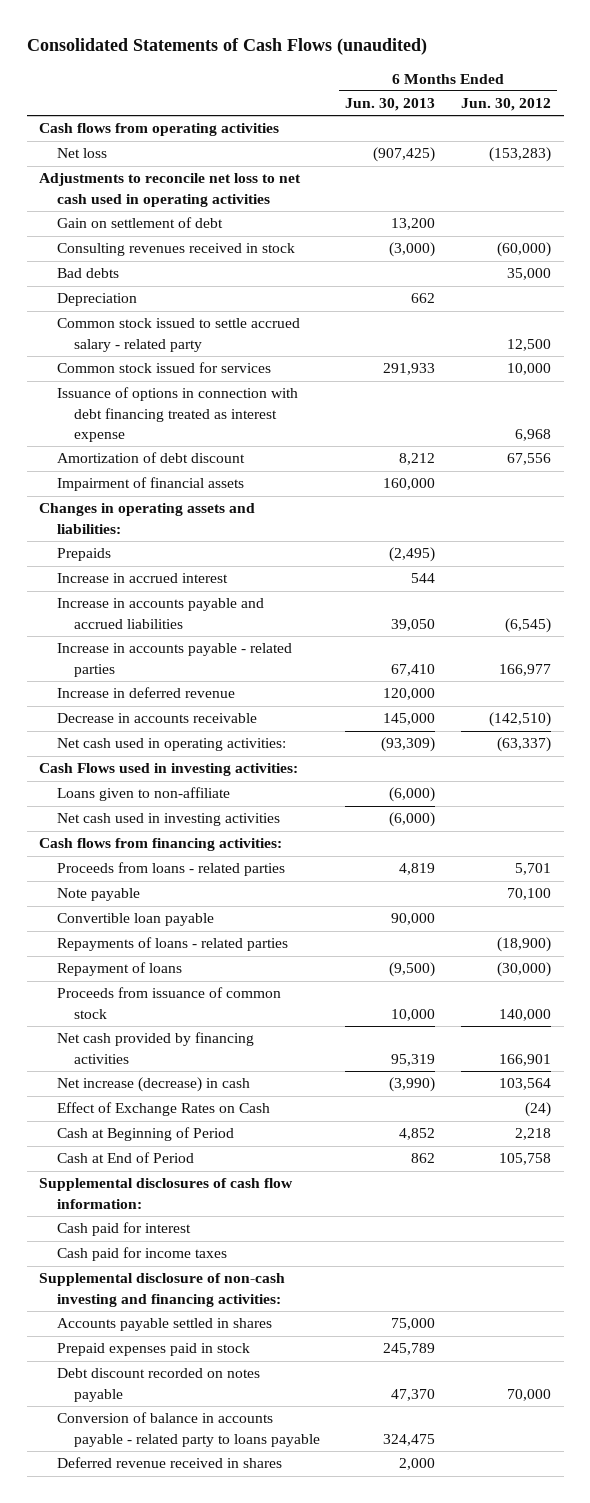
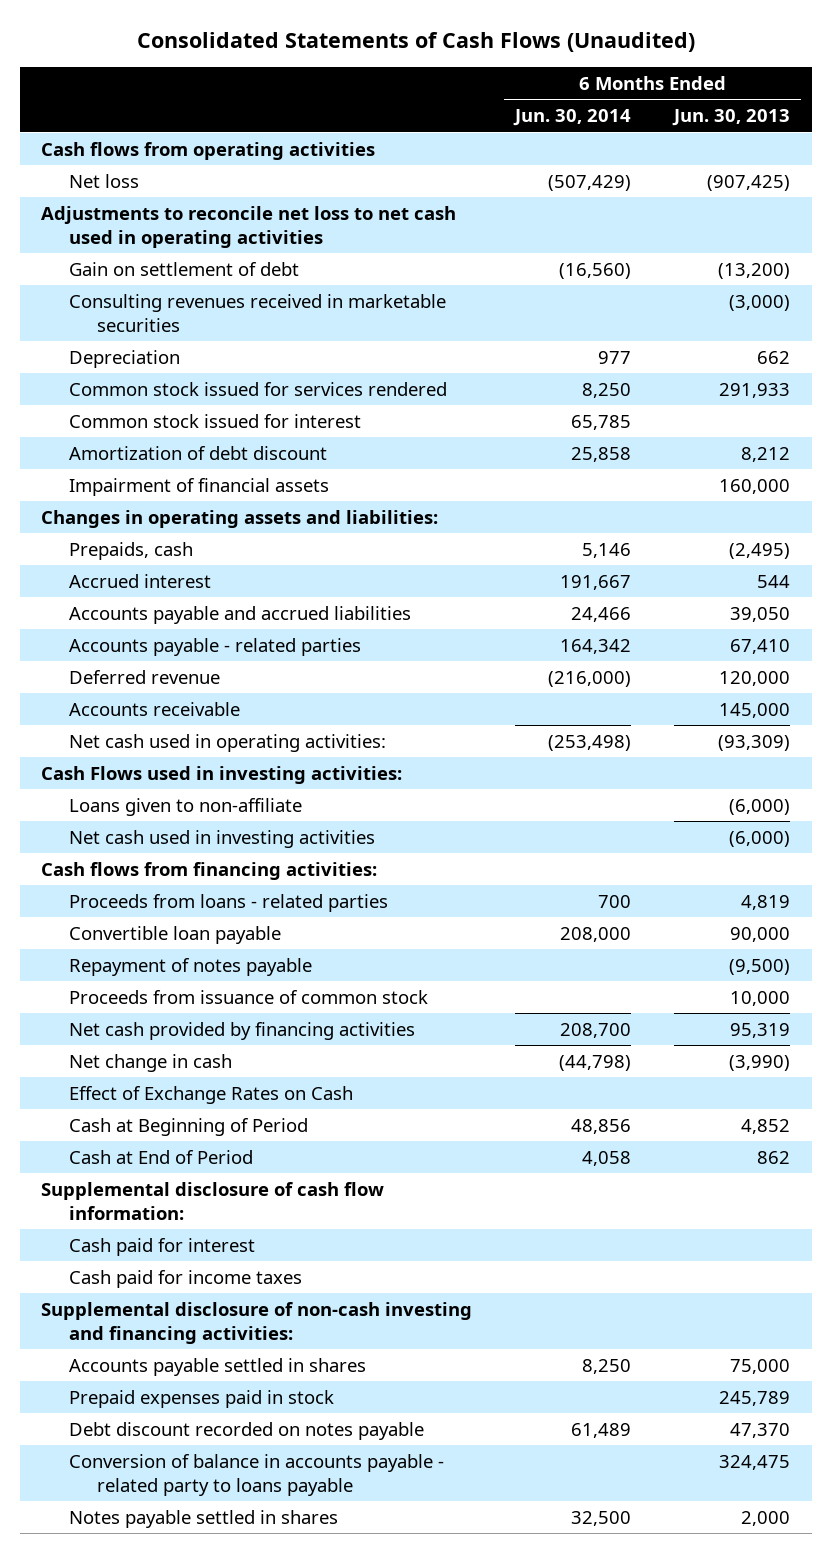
[26,37,427,55] Consolidated Statements of Cash Flows (unaudited) -> [136,32,695,53] Consolidated Statements of Cash Flows (Unaudited)
[461,98,552,112] Jun. 30, 2012 -> none
none -> [513,109,632,127] Jun. 30, 2014
[56,268,119,279] Bad debts -> none
[391,218,436,231] 13,200 -> [718,262,791,279] (13,200)
[56,243,295,257] Consulting revenues received in stock -> [68,293,446,332] Consulting revenues received in marketable securities
[56,318,300,352] Common stock issued to settle accrued salary - related party -> none
[56,387,298,442] Issuance of options in connection with debt financing treated as interest expense -> none
[56,362,271,374] Common stock issued for services -> [68,381,447,396] Common stock issued for services rendered
none -> [68,413,361,428] Common stock issued for interest
[56,548,111,562] Prepaids -> [68,541,193,560] Prepaids, cash
[56,573,228,584] Increase in accrued interest -> [68,573,211,588] Accrued interest
[56,598,264,629] Increase in accounts payable and accrued liabilities -> [68,605,411,624] Accounts payable and accrued liabilities
[56,643,292,677] Increase in accounts payable - related parties -> [68,637,361,656] Accounts payable - related parties
[56,687,235,699] Increase in deferred revenue -> [68,669,220,684] Deferred revenue
[56,713,257,724] Decrease in accounts receivable -> [68,701,240,716] Accounts receivable
[56,888,140,902] Note payable -> none
[56,937,288,952] Repayments of loans - related parties -> none
[56,962,182,977] Repayment of loans -> [68,957,312,976] Repayment of notes payable
[56,1077,250,1093] Net increase (decrease) in cash -> [68,1053,232,1072] Net change in cash
[39,1178,294,1209] Supplemental disclosures of cash flow information: -> [41,1181,385,1220] Supplemental disclosure of cash flow information:
[56,1457,282,1469] Deferred revenue received in shares -> none
none -> [68,1509,338,1528] Notes payable settled in shares

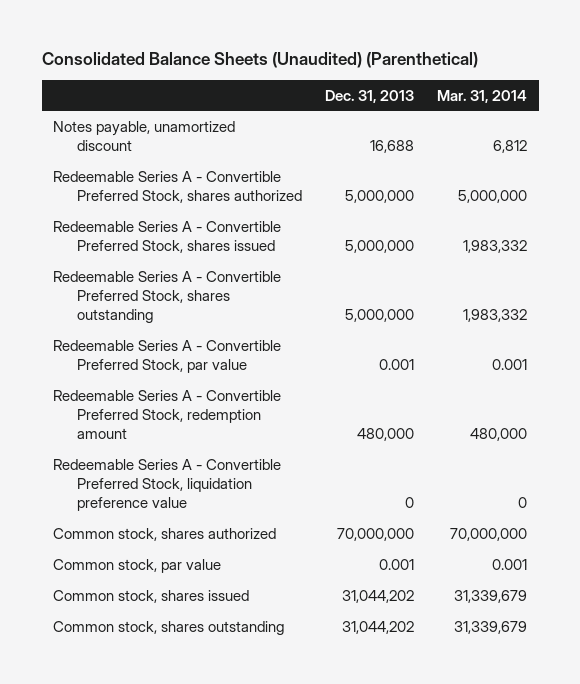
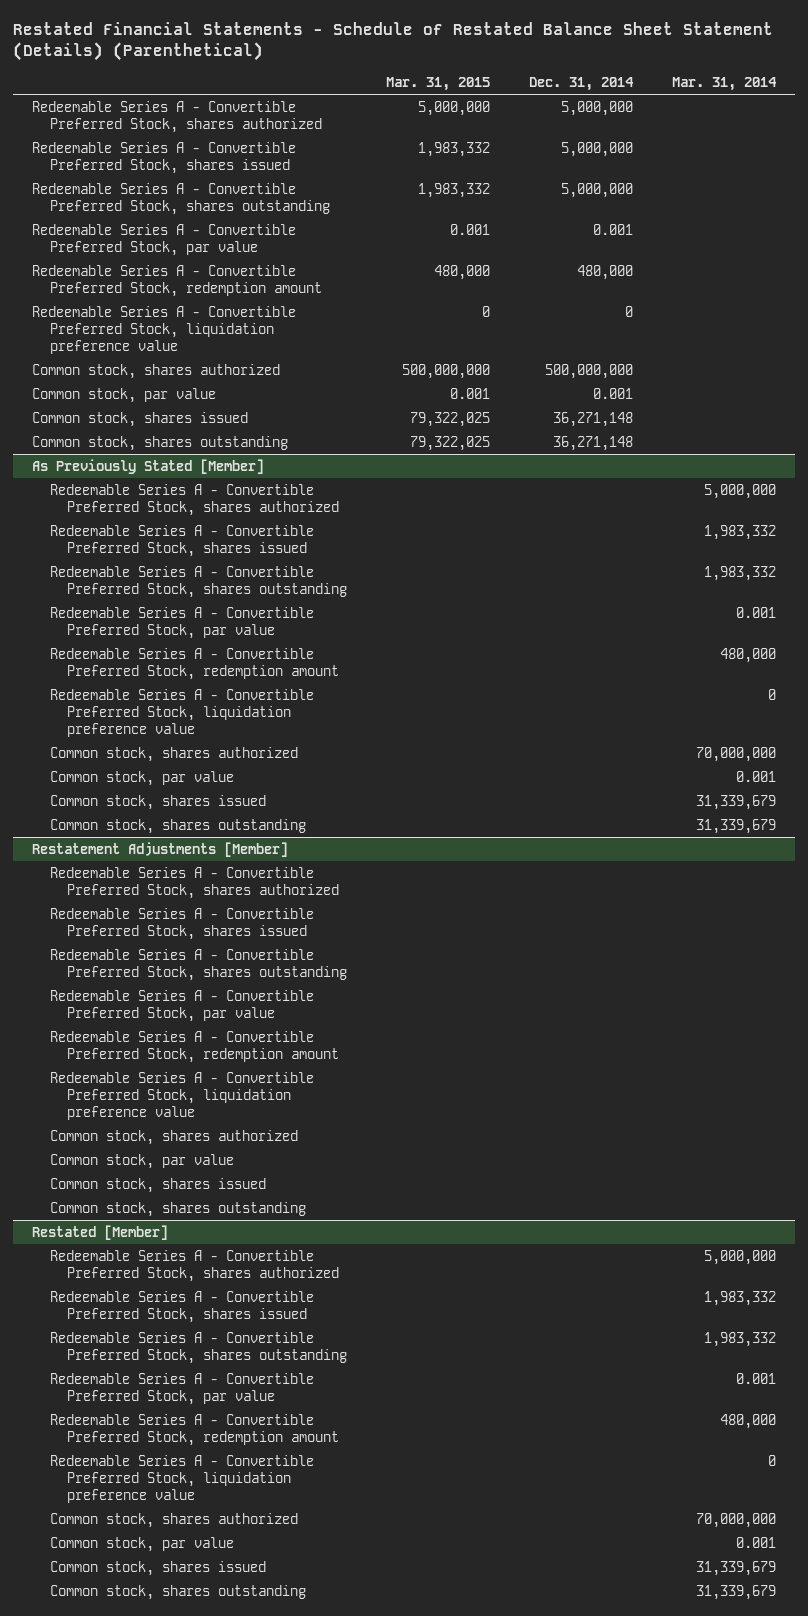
[41,51,478,68] Consolidated Balance Sheets (Unaudited) (Parenthetical) -> [12,21,773,62] Restated Financial Statements - Schedule of Restated Balance Sheet Statement (Details) (Parenthetical)
[325,89,415,103] Dec. 31, 2013 -> none
none -> [385,77,490,92] Mar. 31, 2015
none -> [528,77,634,92] Dec. 31, 2014
[53,120,236,151] Notes payable, unamortized discount -> none
none -> [32,100,322,134] Redeemable Series A - Convertible Preferred Stock, shares authorized
none -> [32,141,297,175] Redeemable Series A - Convertible Preferred Stock, shares issued
none -> [32,182,330,216] Redeemable Series A - Convertible Preferred Stock, shares outstanding
none -> [32,223,297,257] Redeemable Series A - Convertible Preferred Stock, par value
none -> [32,264,322,298] Redeemable Series A - Convertible Preferred Stock, redemption amount
none -> [32,305,297,355] Redeemable Series A - Convertible Preferred Stock, liquidation preference value
none -> [32,363,281,379] Common stock, shares authorized
none -> [32,387,217,403] Common stock, par value
none -> [32,411,249,427] Common stock, shares issued
none -> [32,435,289,451] Common stock, shares outstanding
none -> [32,458,265,474] As Previously Stated [Member]
none -> [32,841,289,857] Restatement Adjustments [Member]
none -> [49,866,339,900] Redeemable Series A - Convertible Preferred Stock, shares authorized
none -> [49,907,314,941] Redeemable Series A - Convertible Preferred Stock, shares issued
none -> [49,948,347,982] Redeemable Series A - Convertible Preferred Stock, shares outstanding
none -> [49,989,314,1023] Redeemable Series A - Convertible Preferred Stock, par value
none -> [49,1030,339,1064] Redeemable Series A - Convertible Preferred Stock, redemption amount
none -> [49,1071,314,1121] Redeemable Series A - Convertible Preferred Stock, liquidation preference value
none -> [49,1129,298,1145] Common stock, shares authorized
none -> [49,1153,234,1169] Common stock, par value
none -> [49,1177,266,1193] Common stock, shares issued
none -> [49,1201,306,1217] Common stock, shares outstanding
none -> [32,1224,169,1240] Restated [Member]
none -> [49,1249,339,1283] Redeemable Series A - Convertible Preferred Stock, shares authorized
none -> [49,1290,314,1324] Redeemable Series A - Convertible Preferred Stock, shares issued
none -> [49,1331,347,1365] Redeemable Series A - Convertible Preferred Stock, shares outstanding
none -> [49,1372,314,1406] Redeemable Series A - Convertible Preferred Stock, par value
none -> [49,1413,339,1447] Redeemable Series A - Convertible Preferred Stock, redemption amount
none -> [49,1454,314,1504] Redeemable Series A - Convertible Preferred Stock, liquidation preference value
none -> [49,1512,298,1528] Common stock, shares authorized
none -> [49,1536,234,1552] Common stock, par value
none -> [49,1560,266,1576] Common stock, shares issued
none -> [49,1584,306,1600] Common stock, shares outstanding

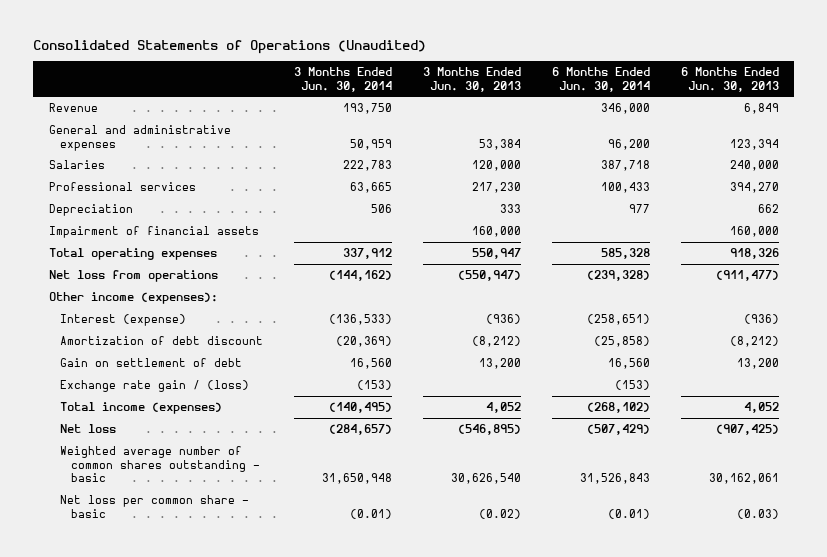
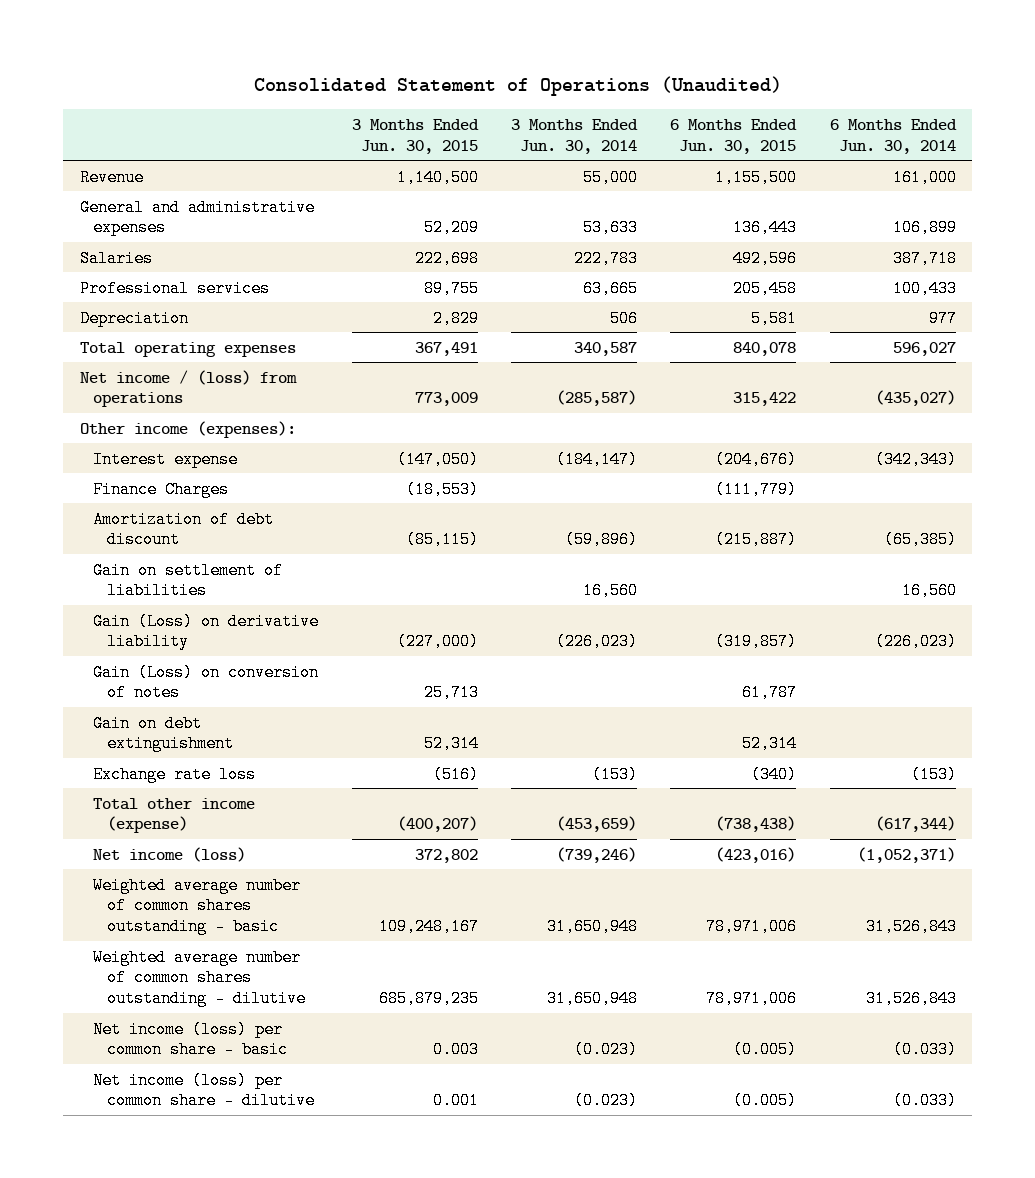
[32,40,426,55] Consolidated Statements of Operations (Unaudited) -> [253,76,782,97] Consolidated Statement of Operations (Unaudited)
[422,67,521,92] 3 Months Ended Jun. 30, 2013 -> none
[680,67,779,92] 6 Months Ended Jun. 30, 2013 -> none
none -> [351,118,479,154] 3 Months Ended Jun. 30, 2015
none -> [670,118,798,154] 6 Months Ended Jun. 30, 2015
[342,103,392,115] 193,750 -> [583,168,639,186] 55,000
[600,103,650,115] 346,000 -> [892,168,957,186] 161,000
[349,138,392,150] 50,959 -> [583,219,639,237] 53,633
[607,138,650,150] 96,200 -> [892,219,957,237] 106,899
[48,226,259,239] Impairment of financial assets -> none
[342,248,392,260] 337,912 -> [574,341,638,356] 340,587
[600,248,650,260] 585,328 -> [892,341,956,356] 596,027
[48,270,218,283] Net loss from operations -> [79,369,297,408] Net income / (loss) from operations
[328,270,392,282] (144,162) -> [556,390,638,407] (285,587)
[586,270,650,282] (239,328) -> [874,390,956,407] (435,027)
[59,314,186,327] Interest (expense) -> [93,450,239,468] Interest expense
[328,314,392,326] (136,533) -> [556,450,639,468] (184,147)
[586,314,650,326] (258,651) -> [874,450,957,468] (342,343)
none -> [93,480,230,498] Finance Charges
[335,336,392,348] (20,369) -> [565,531,639,549] (59,896)
[593,336,650,348] (25,858) -> [883,531,957,549] (65,385)
[59,358,242,368] Gain on settlement of debt -> [93,561,284,600] Gain on settlement of liabilities
none -> [93,612,320,651] Gain (Loss) on derivative liability
none -> [93,663,320,702] Gain (Loss) on conversion of notes
none -> [93,714,235,753] Gain on debt extinguishment
[59,380,249,393] Exchange rate gain / (loss) -> [93,765,257,783] Exchange rate loss
[59,402,222,415] Total income (expenses) -> [93,797,256,834] Total other income (expense)
[328,402,392,414] (140,495) -> [556,816,638,833] (453,659)
[586,402,650,414] (268,102) -> [874,816,956,833] (617,344)
[59,424,116,434] Net loss -> [93,846,247,862] Net income (loss)
[328,424,392,436] (284,657) -> [556,846,638,863] (739,246)
[586,424,650,436] (507,429) -> [856,846,956,863] (1,052,371)
none -> [93,948,307,1008] Weighted average number of common shares outstanding - dilutive
[59,495,249,518] Net loss per common share - basic -> [93,1020,289,1059] Net income (loss) per common share - basic
[349,508,392,519] (0.01) -> [574,1041,639,1059] (0.023)
[607,508,650,519] (0.01) -> [892,1041,957,1059] (0.033)
none -> [93,1071,316,1110] Net income (loss) per common share - dilutive

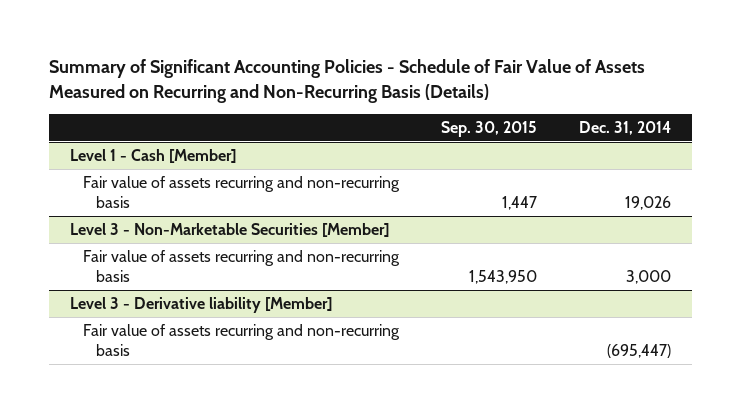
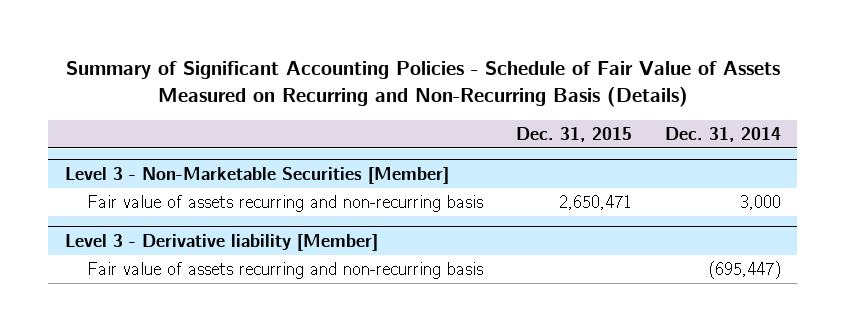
[440,120,537,137] Sep. 30, 2015 -> none
none -> [515,126,632,142] Dec. 31, 2015
[69,149,236,164] Level 1 - Cash [Member] -> none
[82,176,400,209] Fair value of assets recurring and non-recurring basis -> none

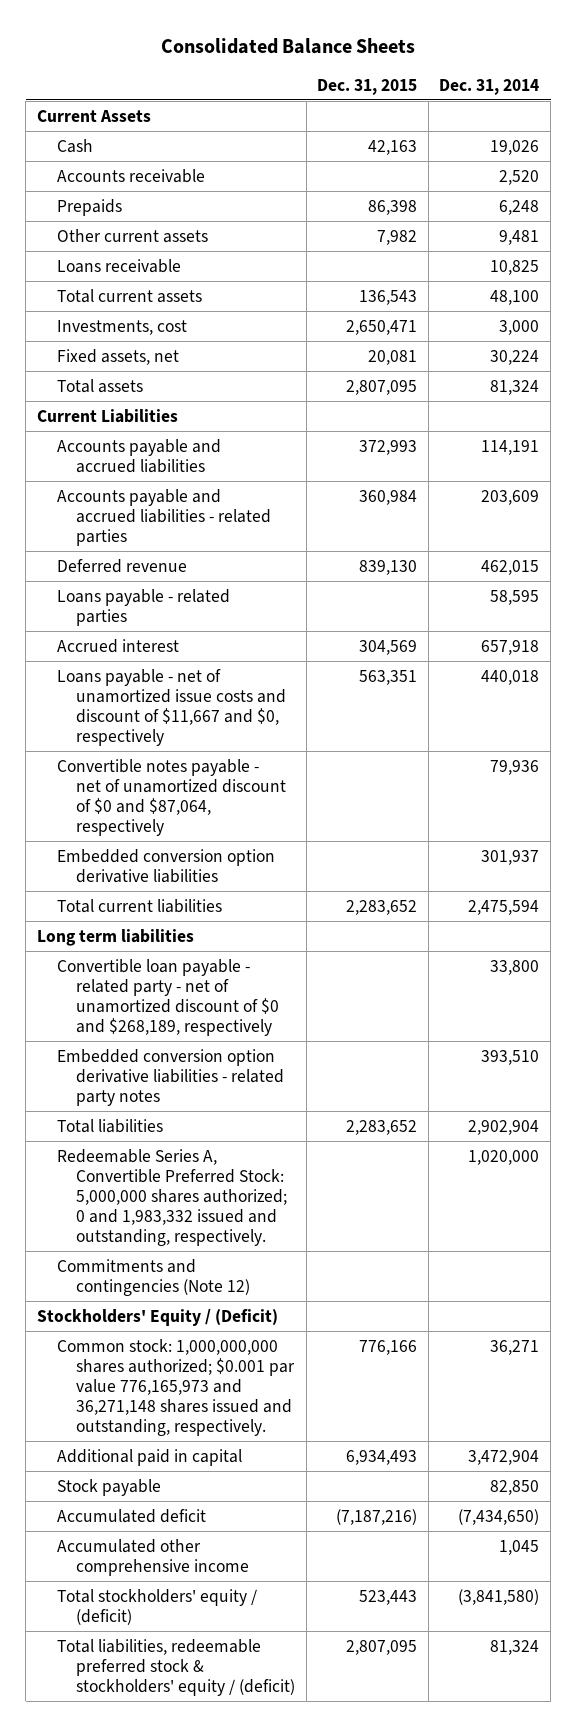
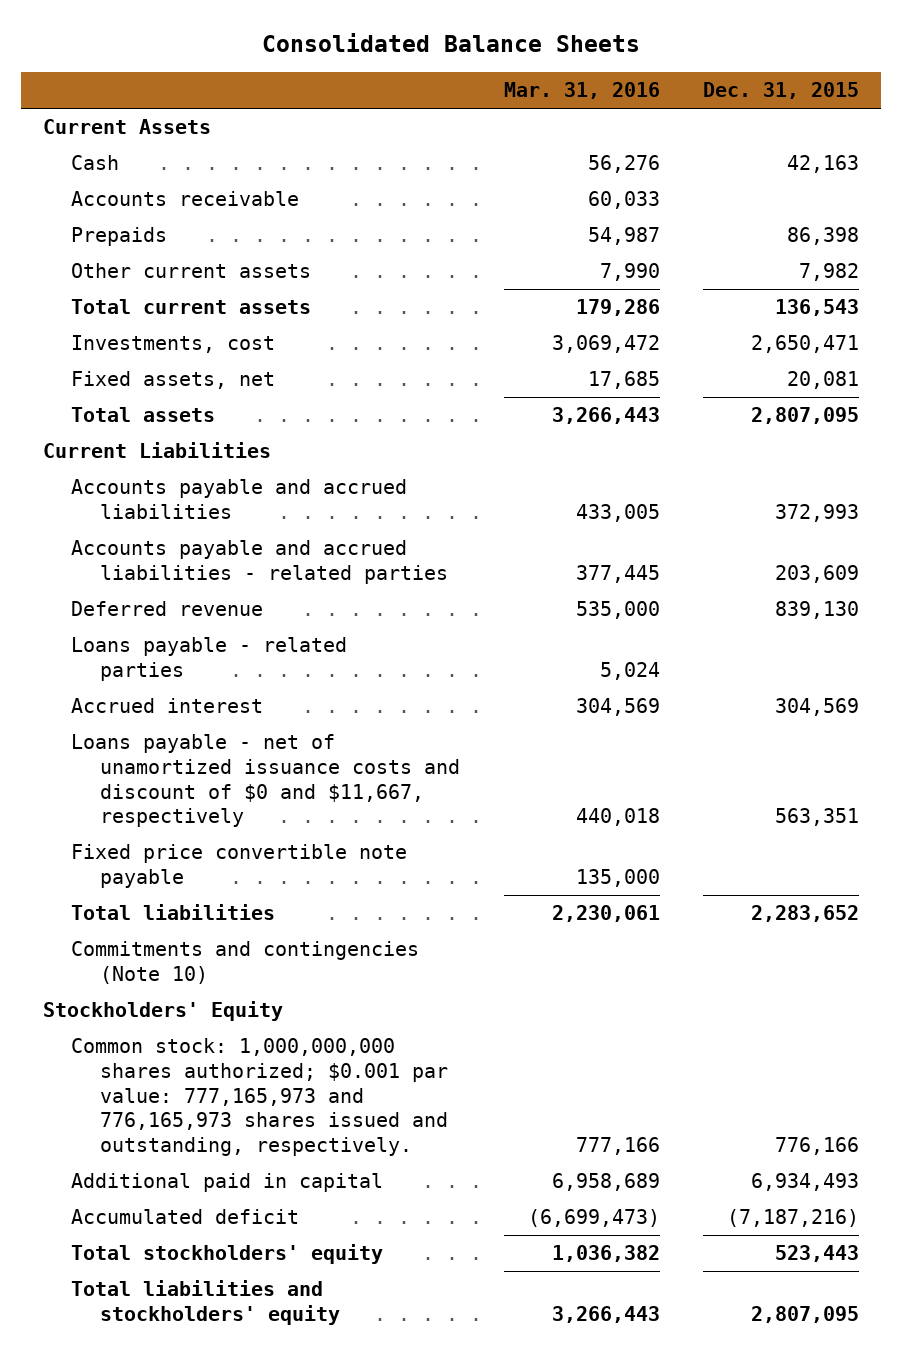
[439,78,540,95] Dec. 31, 2014 -> none
none -> [503,82,660,100] Mar. 31, 2016
[56,258,181,273] Loans receivable -> none
[359,489,418,505] 360,984 -> [775,565,860,584] 203,609
[56,848,275,883] Embedded conversion option derivative liabilities -> none
[56,898,222,913] Total current liabilities -> none
[37,928,195,946] Long term liabilities -> none
[56,958,279,1036] Convertible loan payable - related party - net of unamortized discount of $0 and $268,189, respectively -> none
[56,1048,284,1106] Embedded conversion option derivative liabilities - related party notes -> none
[56,668,286,746] Loans payable - net of unamortized issue costs and discount of $11,667 and $0, respectively -> [71,734,460,828] Loans payable - net of unamortized issuance costs and discount of $0 and $11,667, respectively
[56,758,286,836] Convertible notes payable - net of unamortized discount of $0 and $87,064, respectively -> [71,844,408,889] Fixed price convertible note payable
[56,1148,287,1246] Redeemable Series A, Convertible Preferred Stock: 5,000,000 shares authorized; 0 and 1,983,332 issued and outstanding, respectively. -> none
[56,1258,250,1296] Commitments and contingencies (Note 12) -> [71,941,420,985] Commitments and contingencies (Note 10)
[37,1308,279,1326] Stockholders' Equity / (Deficit) -> [42,1001,283,1022] Stockholders' Equity
[56,1338,295,1436] Common stock: 1,000,000,000 shares authorized; $0.001 par value 776,165,973 and 36,271,148 shares issued and outstanding, respectively. -> [71,1038,448,1156] Common stock: 1,000,000,000 shares authorized; $0.001 par value: 777,165,973 and 776,165,973 shares issued and outstanding, respectively.
[56,1478,161,1496] Stock payable -> none
[56,1538,249,1576] Accumulated other comprehensive income -> none
[56,1588,257,1625] Total stockholders' equity / (deficit) -> [71,1244,384,1265] Total stockholders' equity
[56,1638,295,1696] Total liabilities, redeemable preferred stock & stockholders' equity / (deficit) -> [71,1280,340,1326] Total liabilities and stockholders' equity

